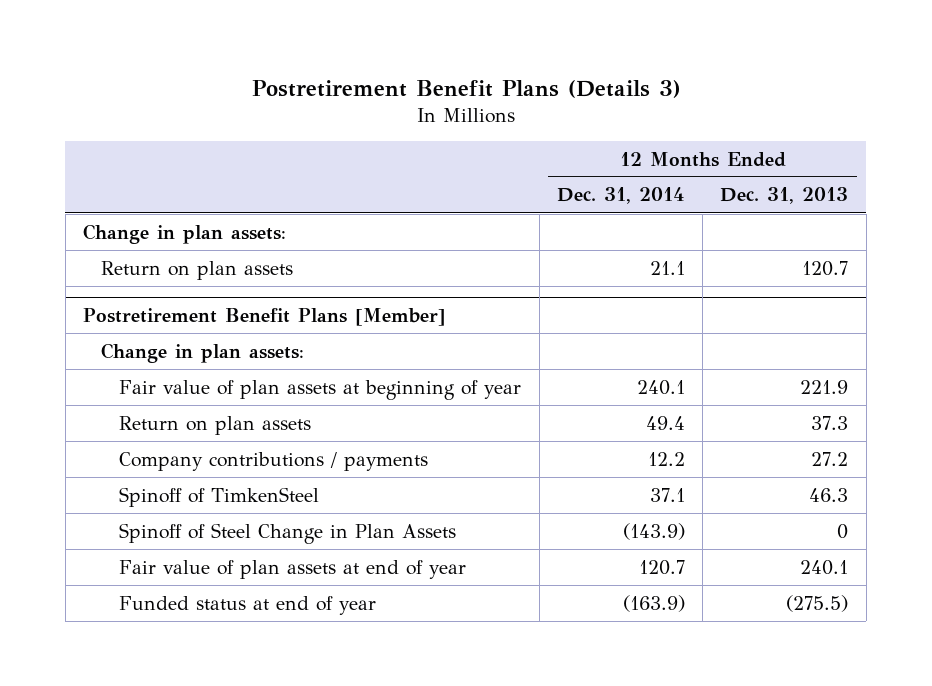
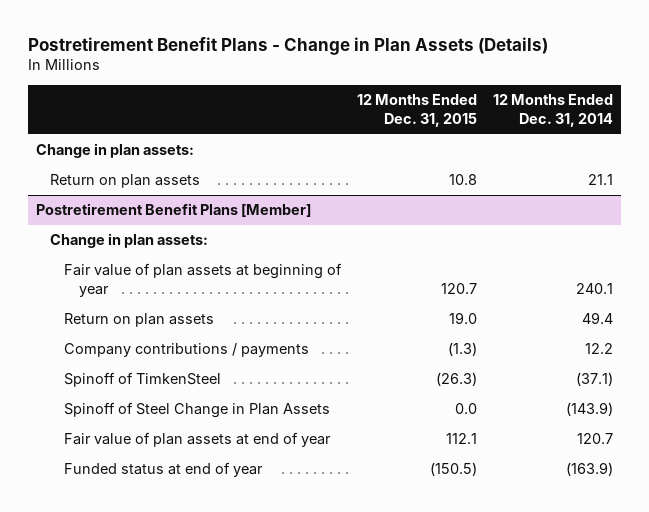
[251,79,681,98] Postretirement Benefit Plans (Details 3) -> [27,36,548,55] Postretirement Benefit Plans - Change in Plan Assets (Details)
[720,187,849,205] Dec. 31, 2013 -> none
none -> [357,94,478,128] 12 Months Ended Dec. 31, 2015
[649,487,685,502] 37.1 -> [576,372,614,387] (37.1)

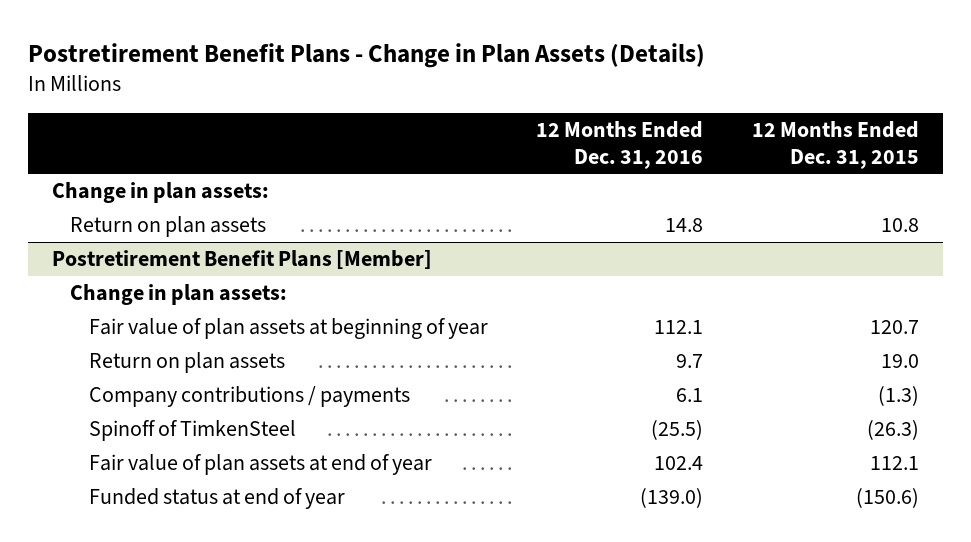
[493,94,614,128] 12 Months Ended Dec. 31, 2014 -> none
none -> [536,121,704,169] 12 Months Ended Dec. 31, 2016
[64,402,331,419] Spinoff of Steel Change in Plan Assets -> none
[430,462,478,477] (150.5) -> [855,488,919,509] (150.6)

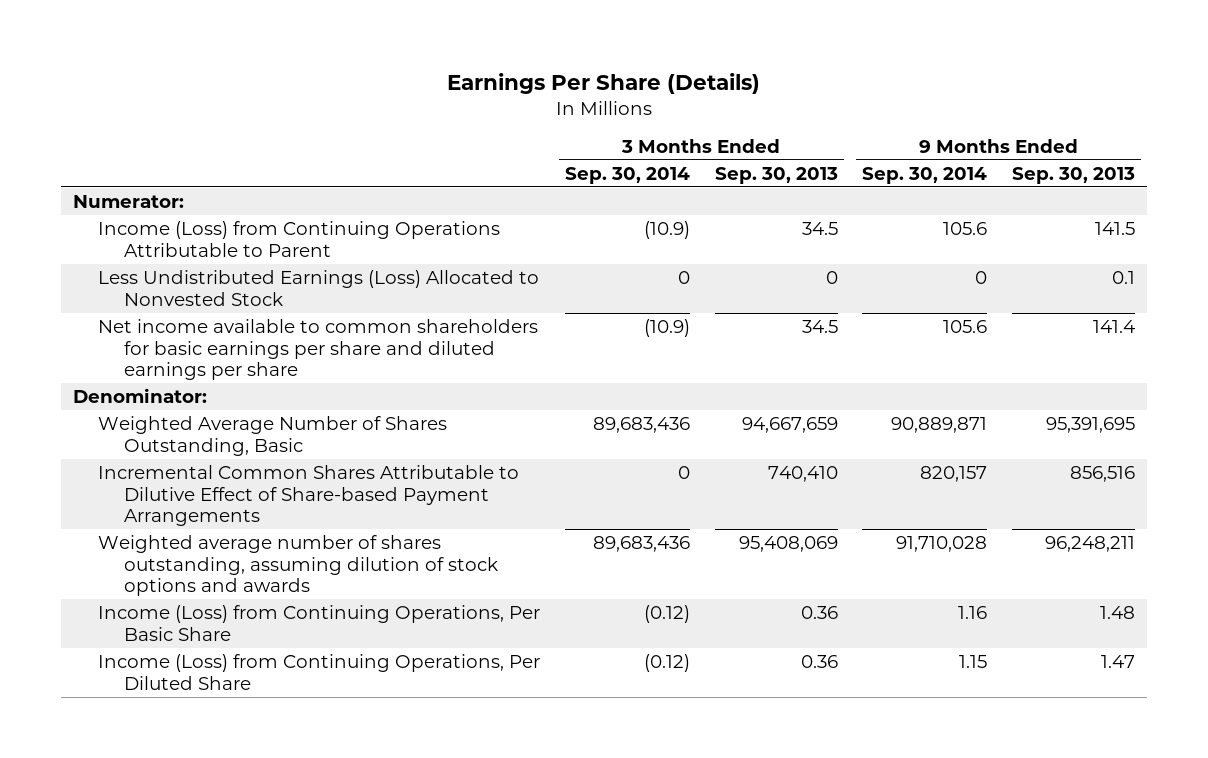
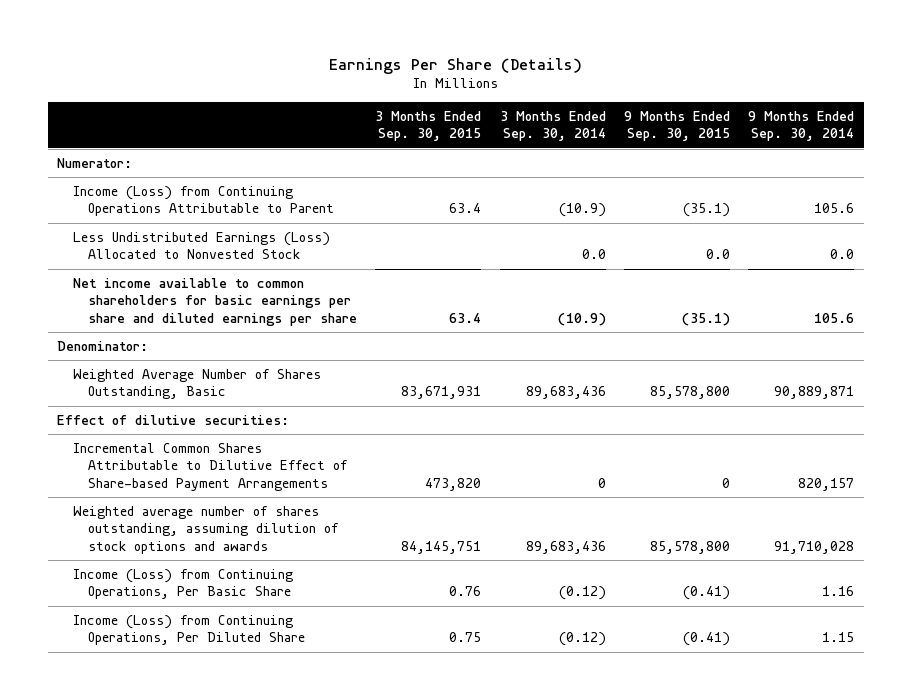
[714,166,838,184] Sep. 30, 2013 -> none
[1011,166,1135,184] Sep. 30, 2013 -> none
none -> [375,110,482,142] 3 Months Ended Sep. 30, 2015
none -> [623,110,730,142] 9 Months Ended Sep. 30, 2015
[678,270,691,284] 0 -> [581,249,606,260] 0.0
[975,270,988,284] 0 -> [830,249,855,260] 0.0
none -> [57,414,290,425] Effect of dilutive securities:

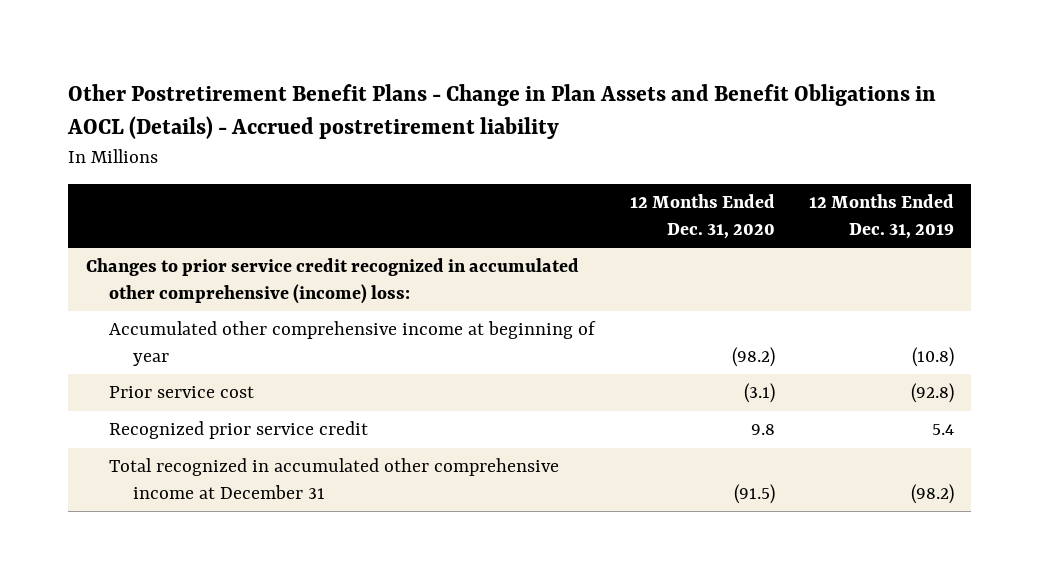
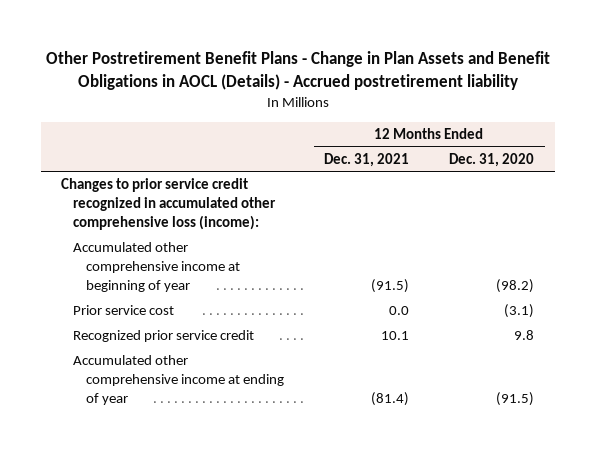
[809,194,955,239] 12 Months Ended Dec. 31, 2019 -> none
none -> [324,152,410,167] Dec. 31, 2021
[85,258,579,304] Changes to prior service credit recognized in accumulated other comprehensive (income) loss: -> [60,178,277,231] Changes to prior service credit recognized in accumulated other comprehensive loss (income):
[109,458,560,499] Total recognized in accumulated other comprehensive income at December 31 -> [73,355,284,406] Accumulated other comprehensive income at ending of year

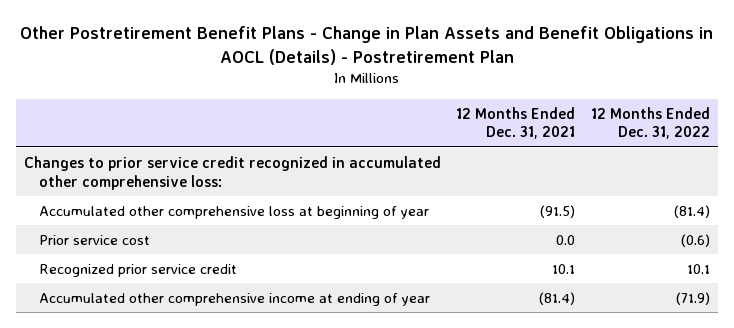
[45,50,550,90] Other Postretirement Benefit Plans - Change in Plan Assets and Benefit Obligations in AOCL (Details) - Accrued postretirement liability -> [19,26,713,65] Other Postretirement Benefit Plans - Change in Plan Assets and Benefit Obligations in AOCL (Details) - Postretirement Plan
[449,152,535,167] Dec. 31, 2020 -> none
none -> [591,106,711,140] 12 Months Ended Dec. 31, 2022
[60,178,277,231] Changes to prior service credit recognized in accumulated other comprehensive loss (income): -> [23,155,441,190] Changes to prior service credit recognized in accumulated other comprehensive loss:
[73,242,240,293] Accumulated other comprehensive income at beginning of year -> [39,205,430,219] Accumulated other comprehensive loss at beginning of year

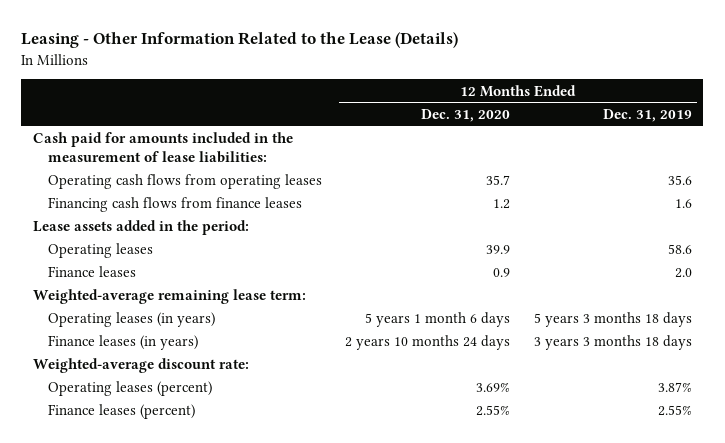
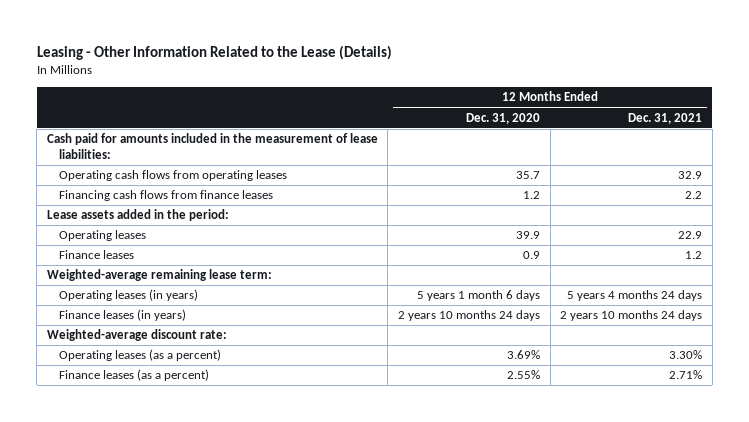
[602,108,692,122] Dec. 31, 2019 -> none
none -> [628,112,703,124] Dec. 31, 2021
[47,381,212,397] Operating leases (percent) -> [58,349,221,362] Operating leases (as a percent)
[47,404,195,420] Finance leases (percent) -> [58,369,209,382] Finance leases (as a percent)

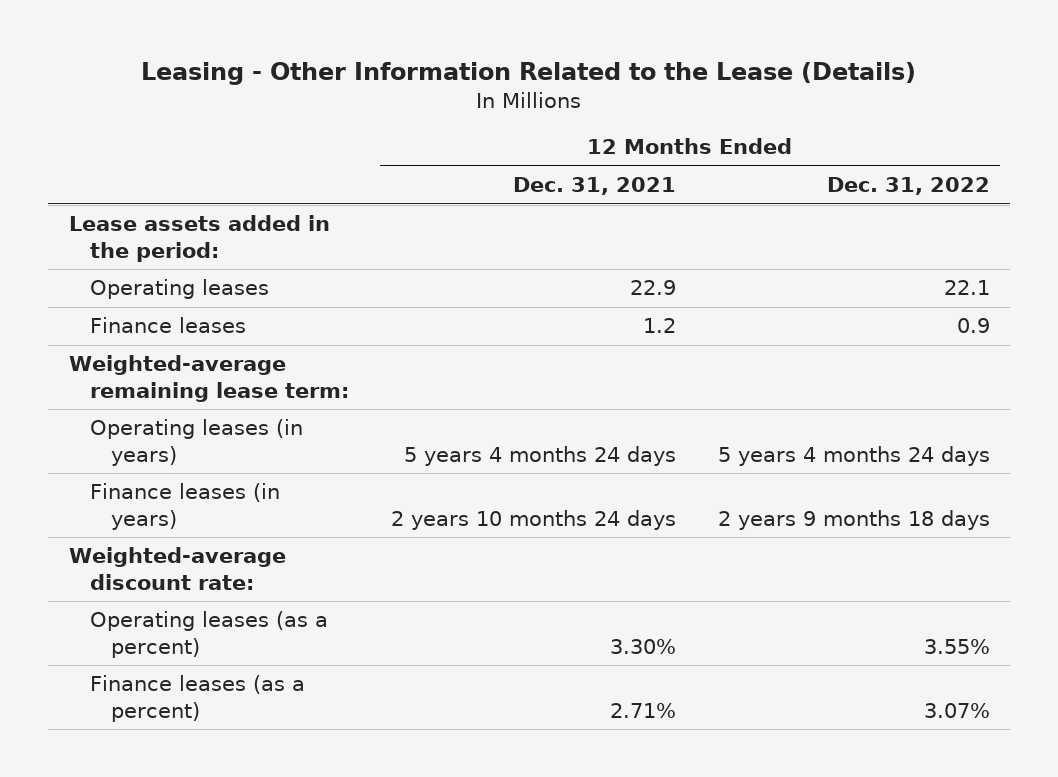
[465,112,540,124] Dec. 31, 2020 -> none
none -> [826,177,990,196] Dec. 31, 2022
[46,133,378,160] Cash paid for amounts included in the measurement of lease liabilities: -> none
[58,170,287,182] Operating cash flows from operating leases -> none
[58,190,273,202] Financing cash flows from finance leases -> none

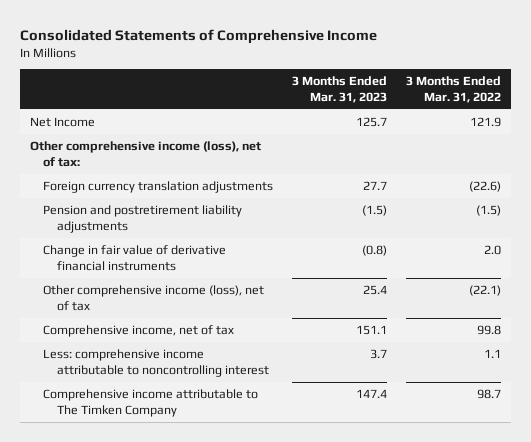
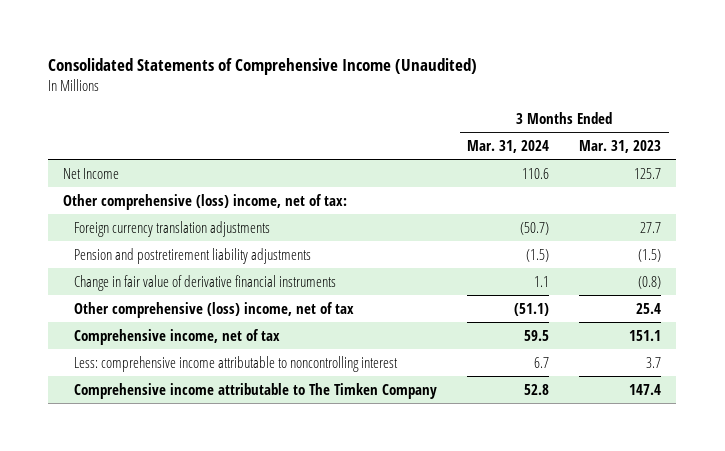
[20,28,378,44] Consolidated Statements of Comprehensive Income -> [48,57,478,75] Consolidated Statements of Comprehensive Income (Unaudited)
[406,76,502,104] 3 Months Ended Mar. 31, 2022 -> none
none -> [467,139,550,153] Mar. 31, 2024
[29,141,261,167] Other comprehensive income (loss), net of tax: -> [63,193,348,210] Other comprehensive (loss) income, net of tax:
[43,285,265,311] Other comprehensive income (loss), net of tax -> [74,301,355,318] Other comprehensive (loss) income, net of tax

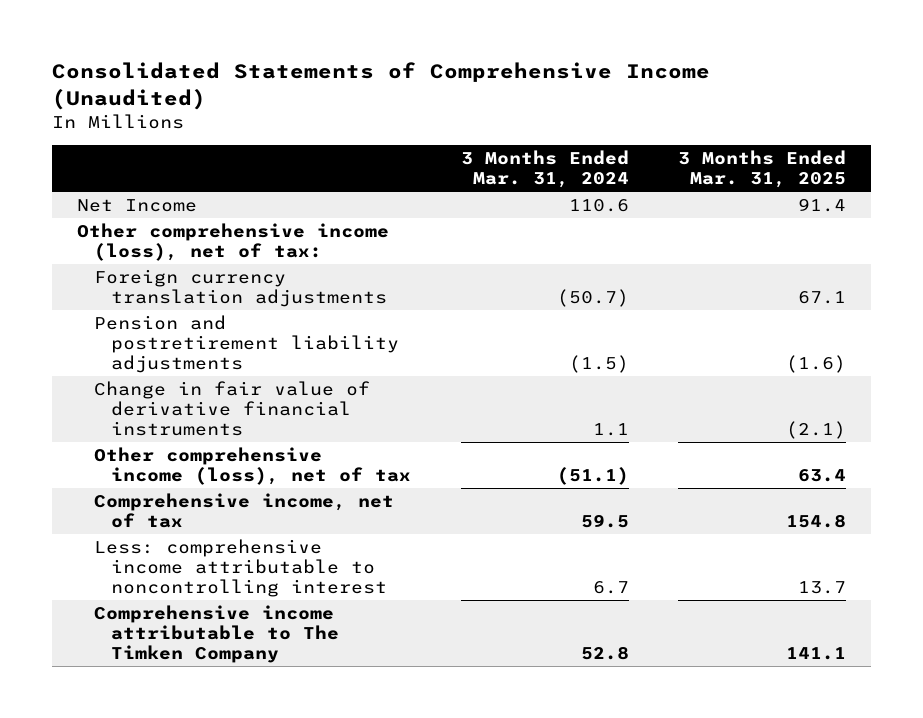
[579,139,662,153] Mar. 31, 2023 -> none
none -> [678,149,847,189] 3 Months Ended Mar. 31, 2025
[63,193,348,210] Other comprehensive (loss) income, net of tax: -> [76,223,389,262] Other comprehensive income (loss), net of tax:
[74,301,355,318] Other comprehensive (loss) income, net of tax -> [93,447,411,486] Other comprehensive income (loss), net of tax

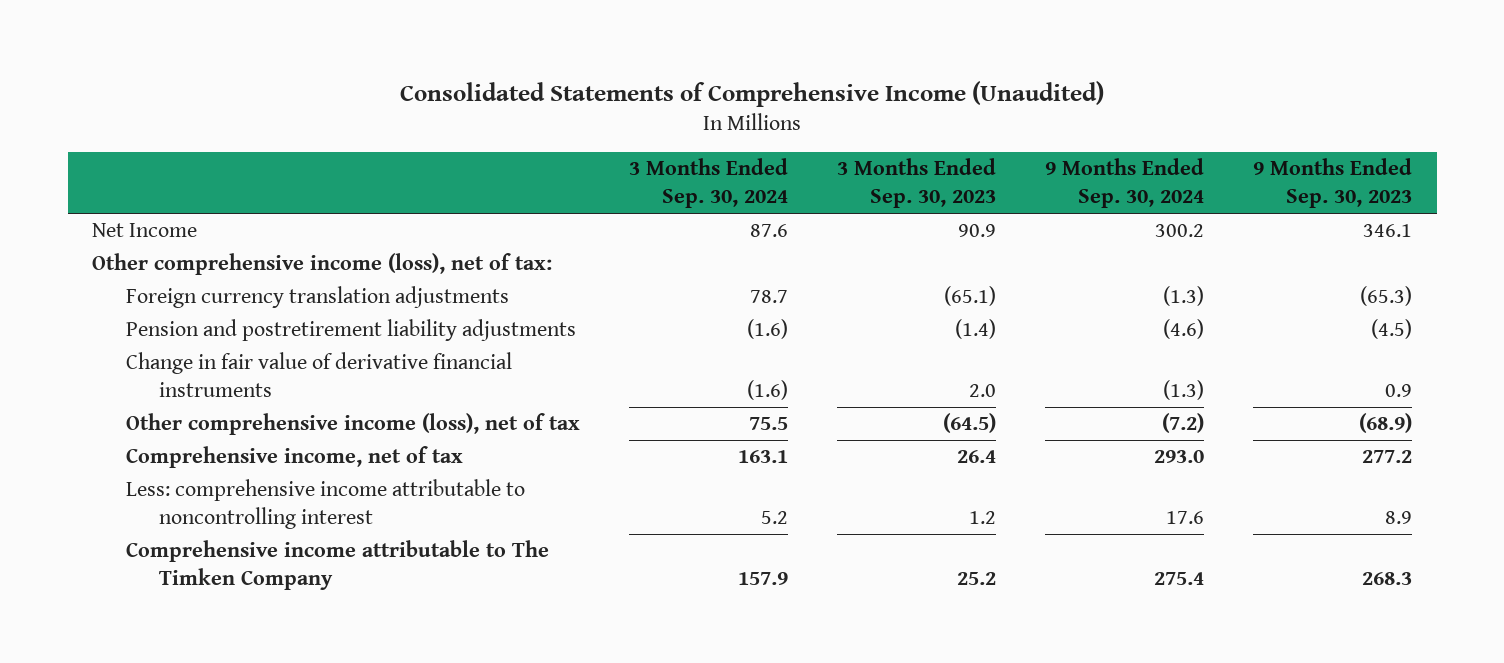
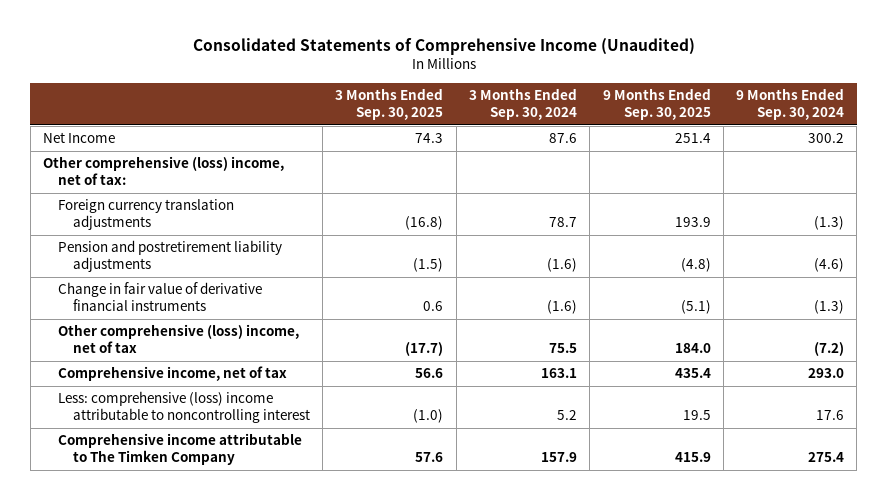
[836,158,996,209] 3 Months Ended Sep. 30, 2023 -> none
[1253,158,1413,209] 9 Months Ended Sep. 30, 2023 -> none
none -> [335,87,444,121] 3 Months Ended Sep. 30, 2025
none -> [602,87,711,121] 9 Months Ended Sep. 30, 2025
[92,253,553,276] Other comprehensive income (loss), net of tax: -> [43,156,285,186] Other comprehensive (loss) income, net of tax:
[125,413,580,436] Other comprehensive income (loss), net of tax -> [58,324,300,354] Other comprehensive (loss) income, net of tax
[125,479,525,530] Less: comprehensive income attributable to noncontrolling interest -> [58,391,310,424] Less: comprehensive (loss) income attributable to noncontrolling interest

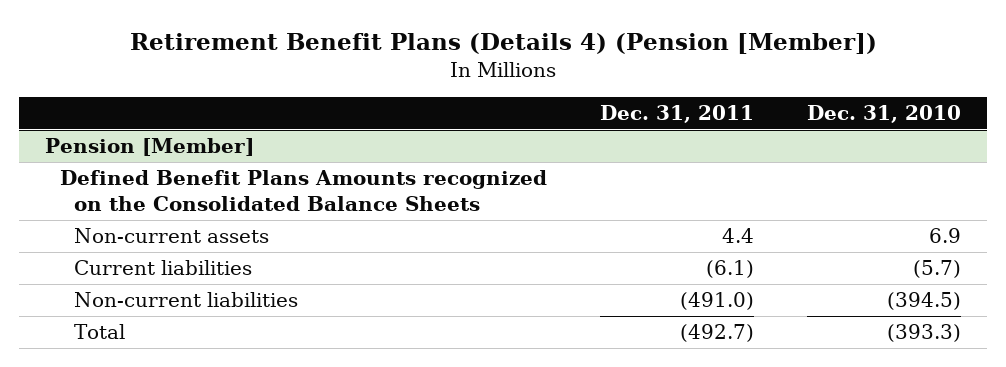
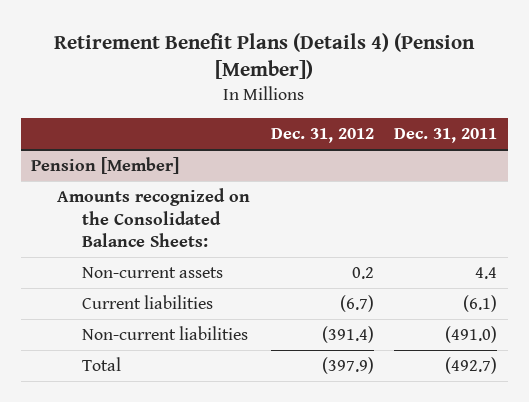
[806,105,961,124] Dec. 31, 2010 -> none
none -> [270,128,374,144] Dec. 31, 2012
[59,170,547,212] Defined Benefit Plans Amounts recognized on the Consolidated Balance Sheets -> [56,188,250,248] Amounts recognized on the Consolidated Balance Sheets:

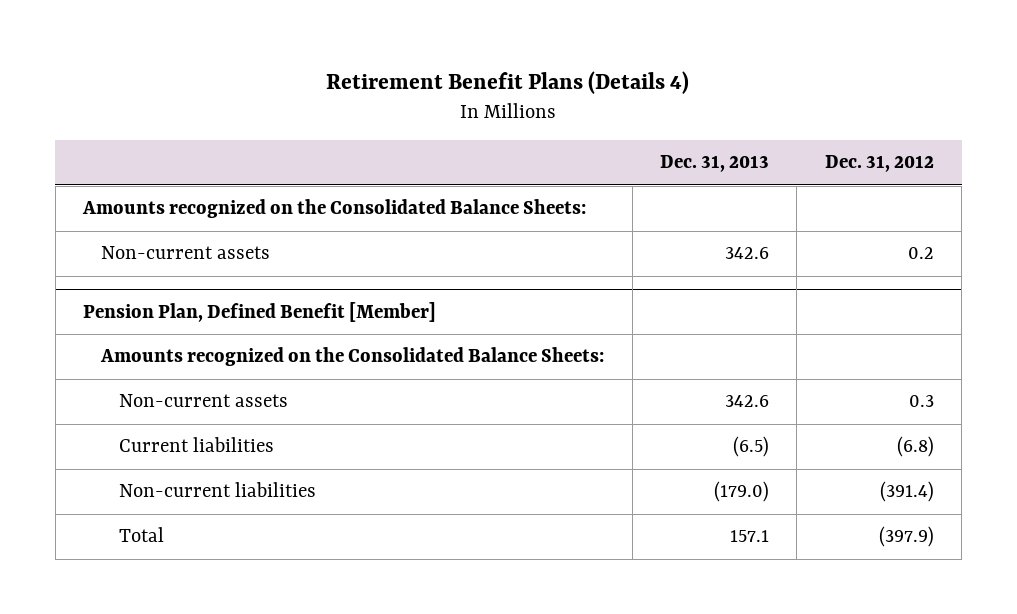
[54,32,476,80] Retirement Benefit Plans (Details 4) (Pension [Member]) -> [326,71,690,95] Retirement Benefit Plans (Details 4)
[394,128,498,144] Dec. 31, 2011 -> none
none -> [659,155,769,173] Dec. 31, 2013
[31,157,180,175] Pension [Member] -> none
none -> [83,302,437,323] Pension Plan, Defined Benefit [Member]
none -> [100,347,605,367] Amounts recognized on the Consolidated Balance Sheets:
none -> [118,394,288,408] Non-current assets
[339,295,374,313] (6.7) -> [896,436,934,458] (6.8)

